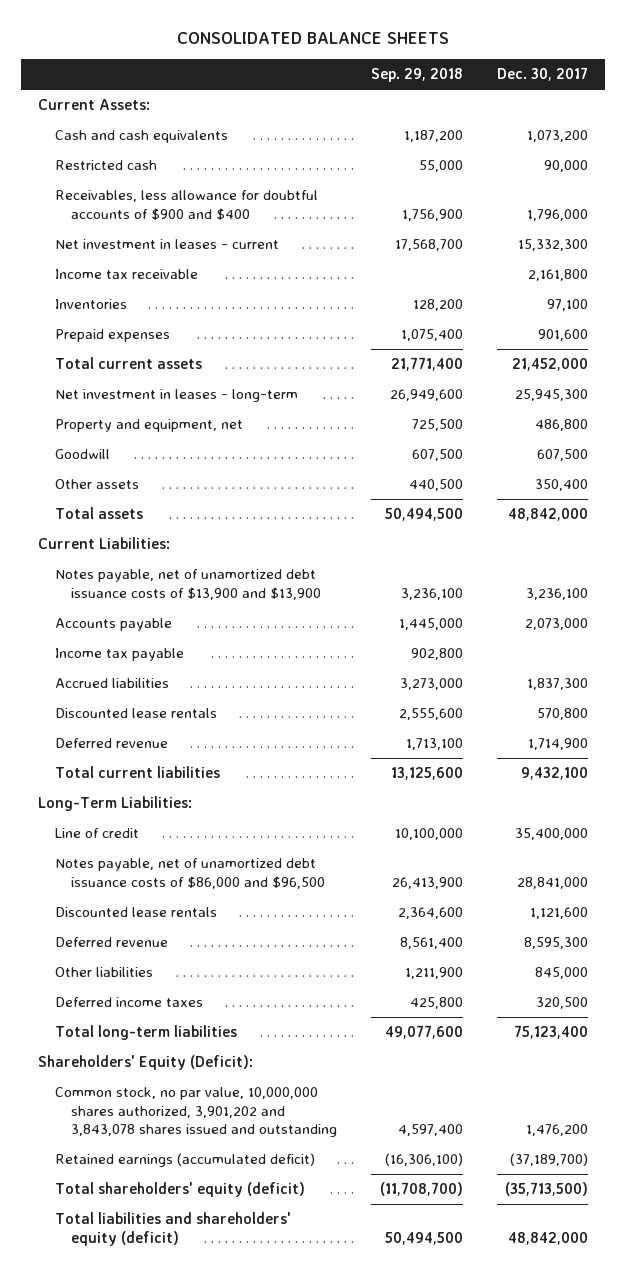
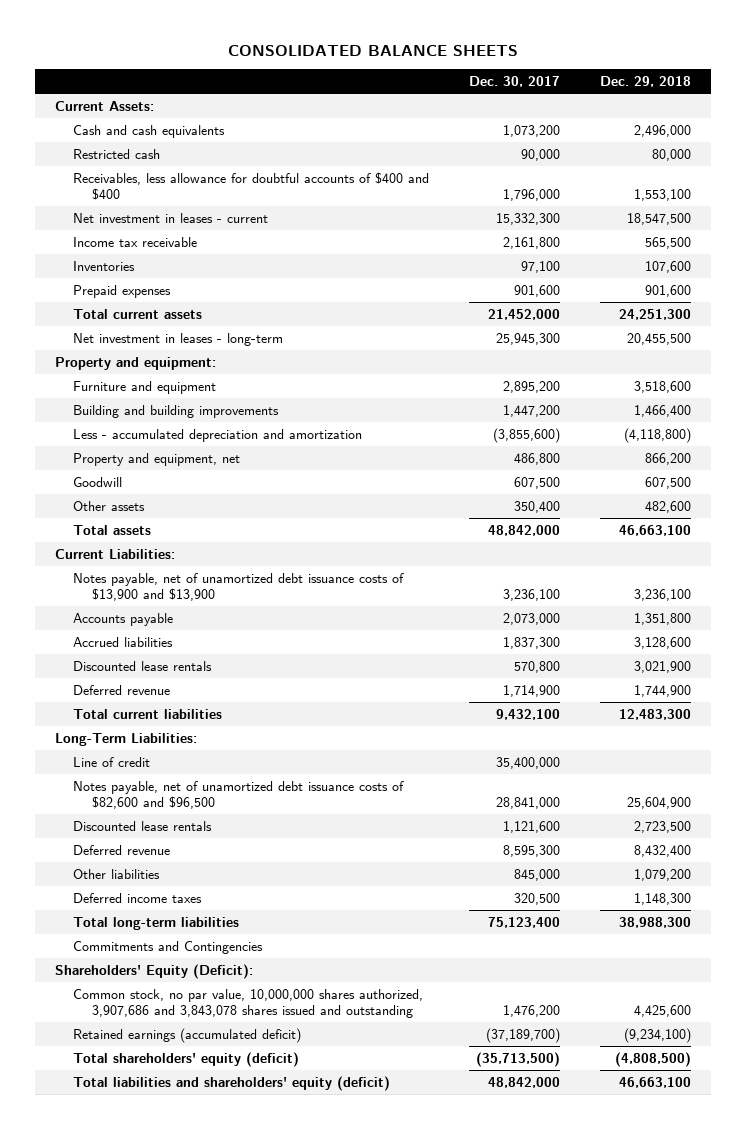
[371,67,464,82] Sep. 29, 2018 -> none
none -> [600,75,692,87] Dec. 29, 2018
[54,190,318,220] Receivables, less allowance for doubtful accounts of $900 and $400 -> [73,171,430,200] Receivables, less allowance for doubtful accounts of $400 and $400
none -> [55,356,217,370] Property and equipment:
none -> [73,380,217,394] Furniture and equipment
none -> [73,404,280,418] Building and building improvements
none -> [73,428,363,442] Less - accumulated depreciation and amortization
[54,648,184,662] Income tax payable -> none
[54,858,326,889] Notes payable, net of unamortized debt issuance costs of $86,000 and $96,500 -> [73,780,405,809] Notes payable, net of unamortized debt issuance costs of $82,600 and $96,500
none -> [73,940,264,954] Commitments and Contingencies
[54,1087,338,1138] Common stock, no par value, 10,000,000 shares authorized, 3,901,202 and 3,843,078 shares issued and outstanding -> [73,988,424,1018] Common stock, no par value, 10,000,000 shares authorized, 3,907,686 and 3,843,078 shares issued and outstanding

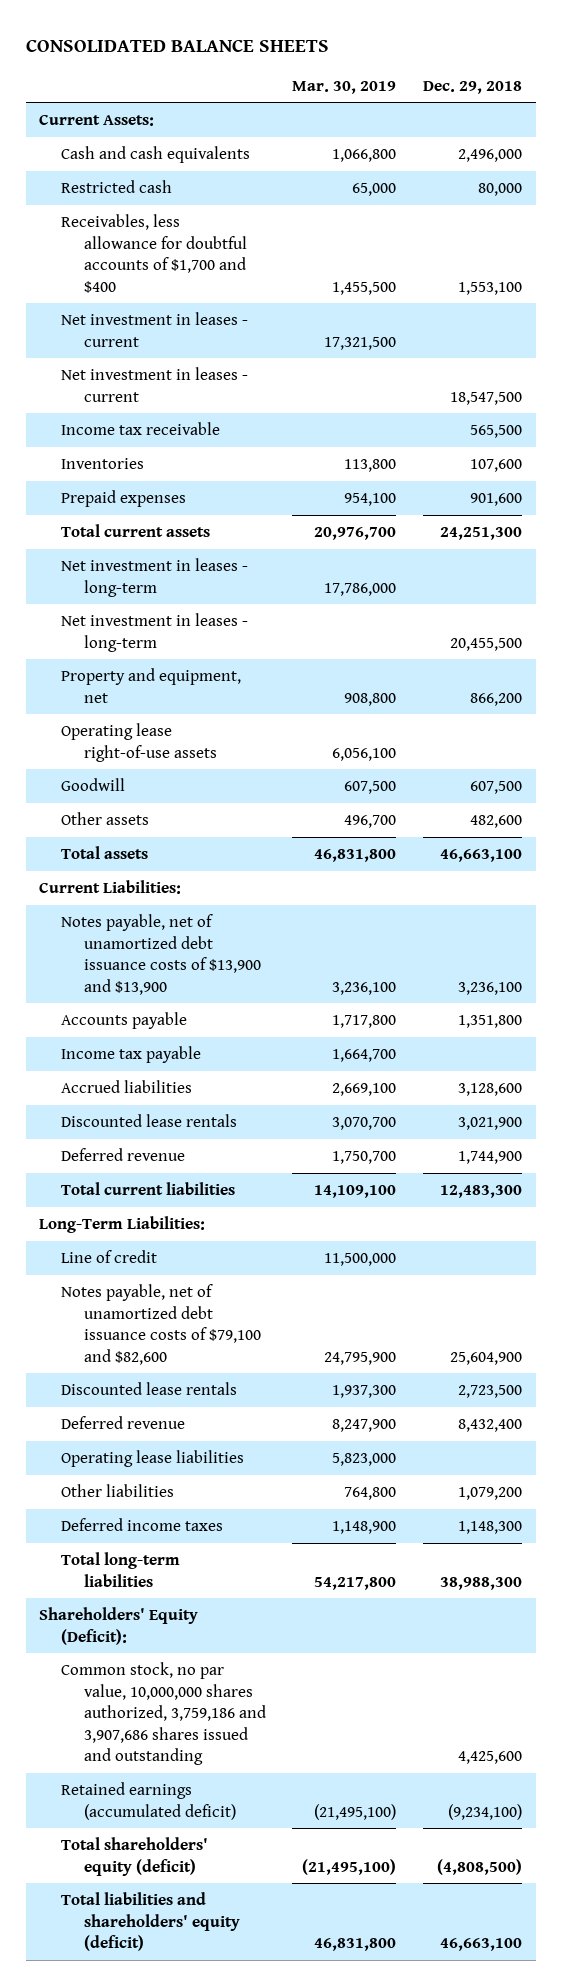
[469,75,561,87] Dec. 30, 2017 -> none
none -> [292,80,397,94] Mar. 30, 2019
[73,171,430,200] Receivables, less allowance for doubtful accounts of $400 and $400 -> [61,214,247,293] Receivables, less allowance for doubtful accounts of $1,700 and $400
none -> [61,312,249,347] Net investment in leases - current
none -> [61,558,249,597] Net investment in leases - long-term
[55,356,217,370] Property and equipment: -> none
[73,380,217,394] Furniture and equipment -> none
[73,404,280,418] Building and building improvements -> none
[73,428,363,442] Less - accumulated depreciation and amortization -> none
none -> [61,723,217,762] Operating lease right-of-use assets
none -> [61,1046,202,1064] Income tax payable
[73,780,405,809] Notes payable, net of unamortized debt issuance costs of $82,600 and $96,500 -> [61,1284,261,1365] Notes payable, net of unamortized debt issuance costs of $79,100 and $82,600
none -> [61,1450,245,1468] Operating lease liabilities
[73,940,264,954] Commitments and Contingencies -> none
[73,988,424,1018] Common stock, no par value, 10,000,000 shares authorized, 3,907,686 and 3,843,078 shares issued and outstanding -> [61,1662,266,1766] Common stock, no par value, 10,000,000 shares authorized, 3,759,186 and 3,907,686 shares issued and outstanding

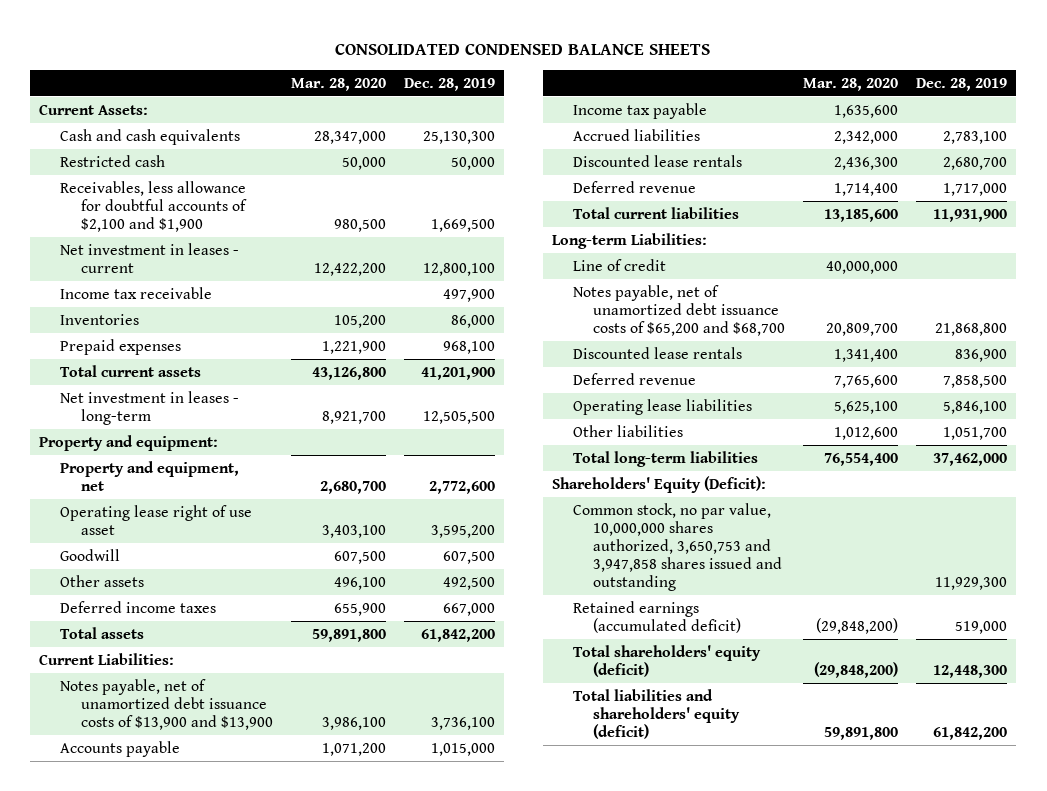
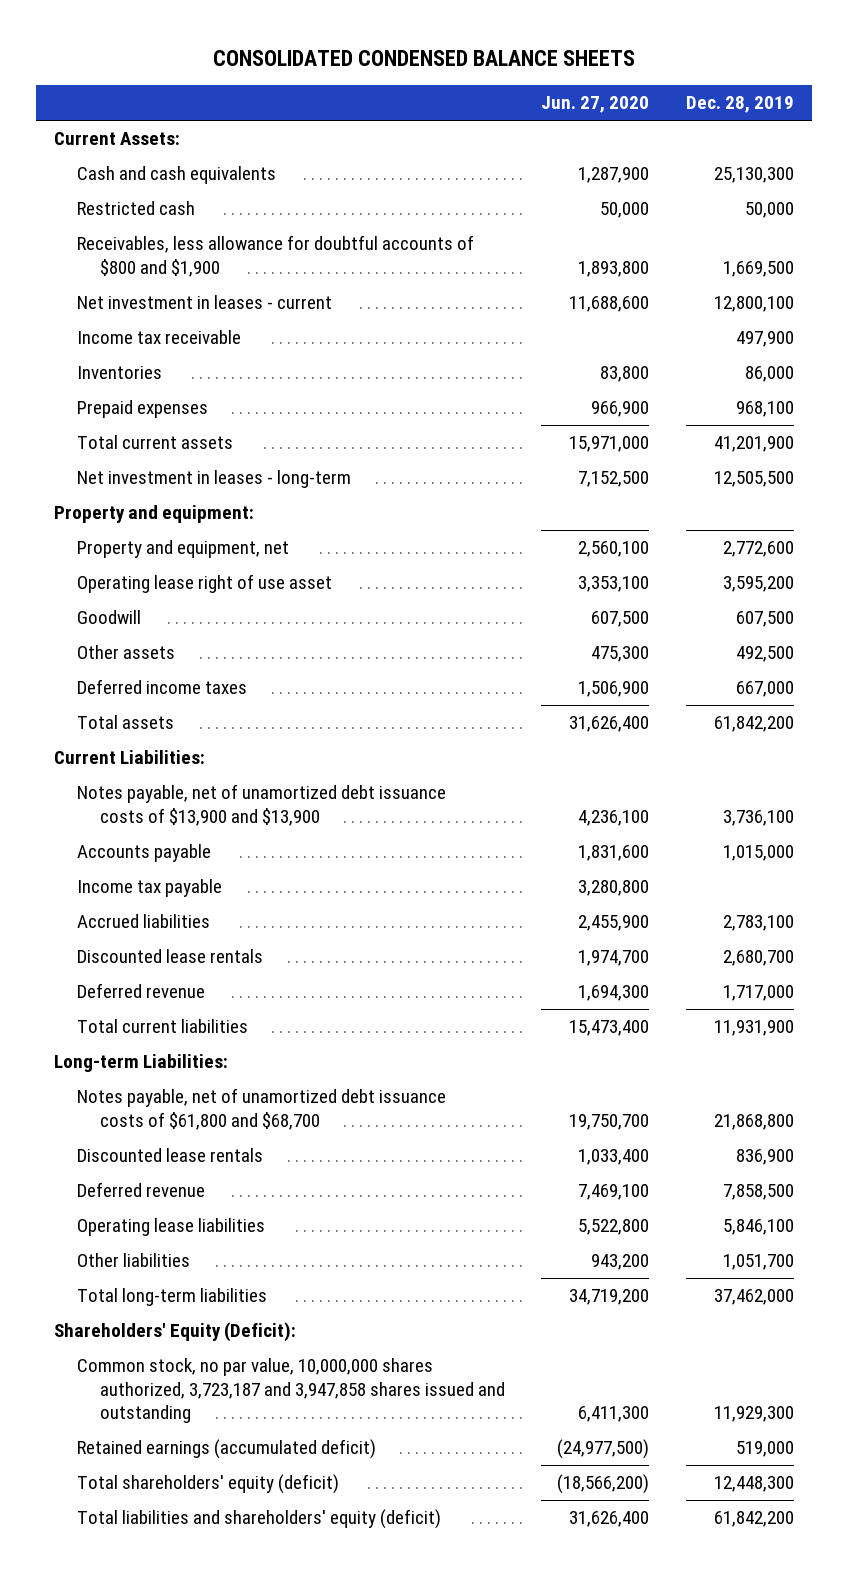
[290,77,386,91] Mar. 28, 2020 -> none
none -> [541,96,650,114] Jun. 27, 2020
[60,180,247,232] Receivables, less allowance for doubtful accounts of $2,100 and $1,900 -> [77,235,475,277] Receivables, less allowance for doubtful accounts of $800 and $1,900
[572,258,666,271] Line of credit -> none
[572,284,786,336] Notes payable, net of unamortized debt issuance costs of $65,200 and $68,700 -> [77,1088,447,1130] Notes payable, net of unamortized debt issuance costs of $61,800 and $68,700
[572,502,783,592] Common stock, no par value, 10,000,000 shares authorized, 3,650,753 and 3,947,858 shares issued and outstanding -> [77,1358,505,1423] Common stock, no par value, 10,000,000 shares authorized, 3,723,187 and 3,947,858 shares issued and outstanding

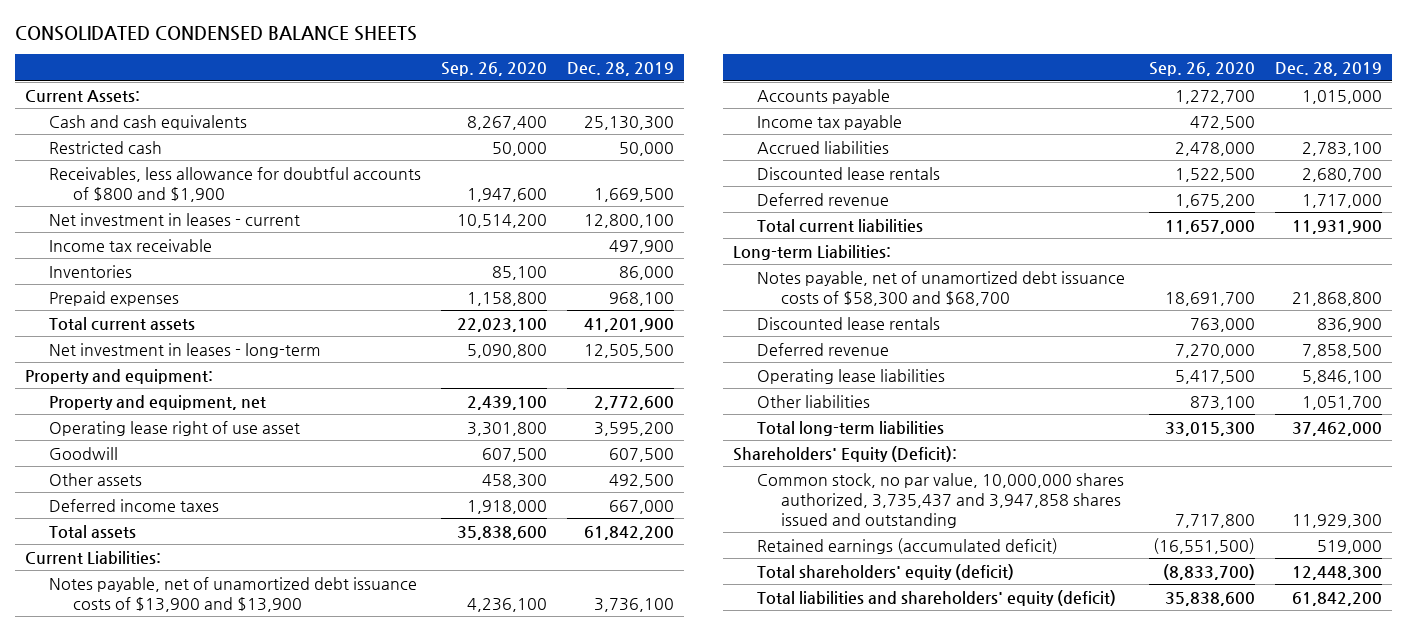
[541,96,650,114] Jun. 27, 2020 -> none
none -> [440,61,547,76] Sep. 26, 2020
[77,1088,447,1130] Notes payable, net of unamortized debt issuance costs of $61,800 and $68,700 -> [756,270,1125,306] Notes payable, net of unamortized debt issuance costs of $58,300 and $68,700
[77,1358,505,1423] Common stock, no par value, 10,000,000 shares authorized, 3,723,187 and 3,947,858 shares issued and outstanding -> [756,472,1124,528] Common stock, no par value, 10,000,000 shares authorized, 3,735,437 and 3,947,858 shares issued and outstanding

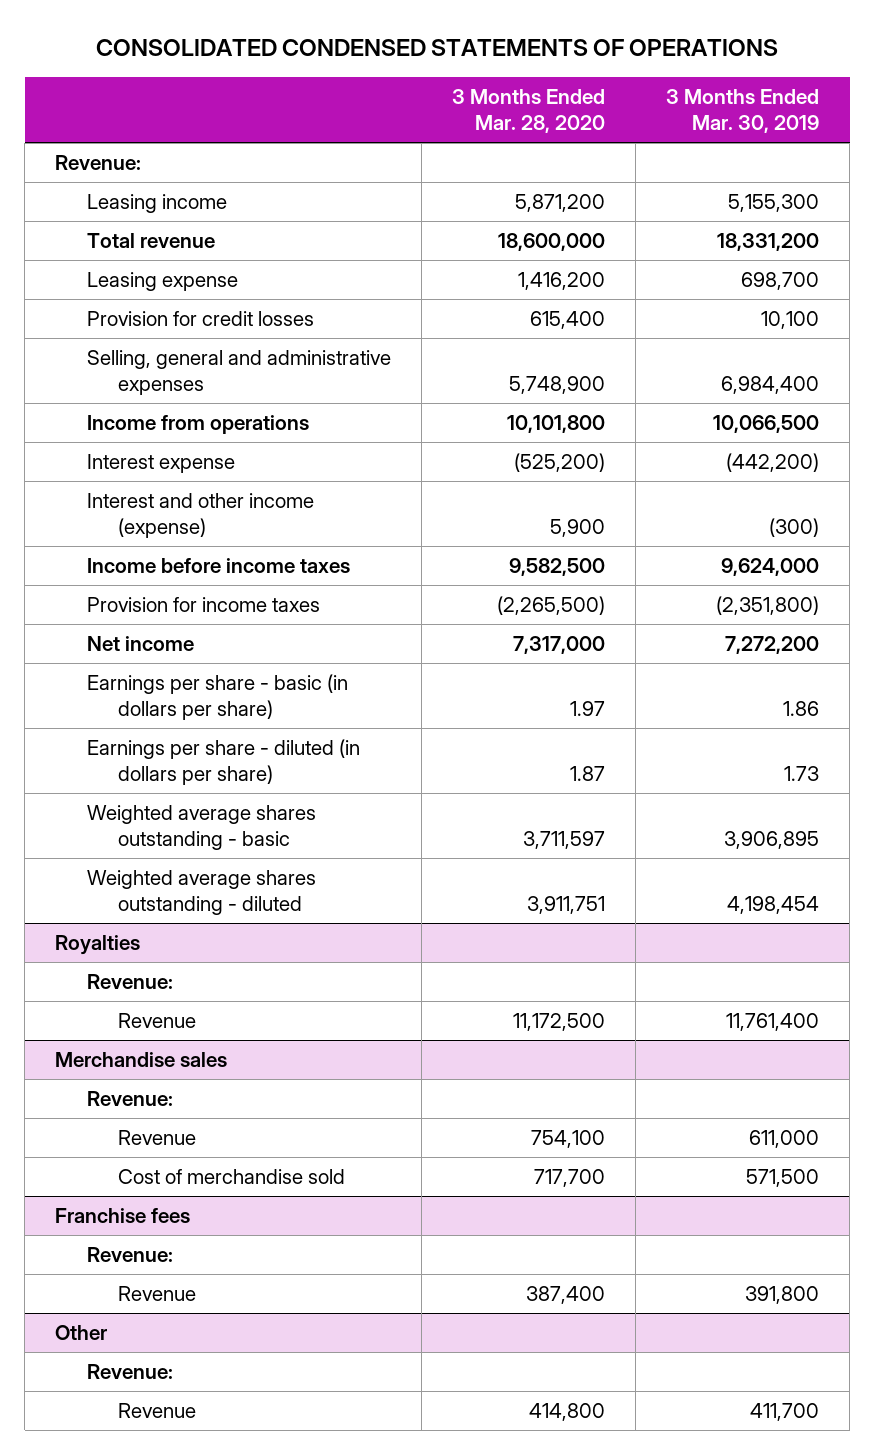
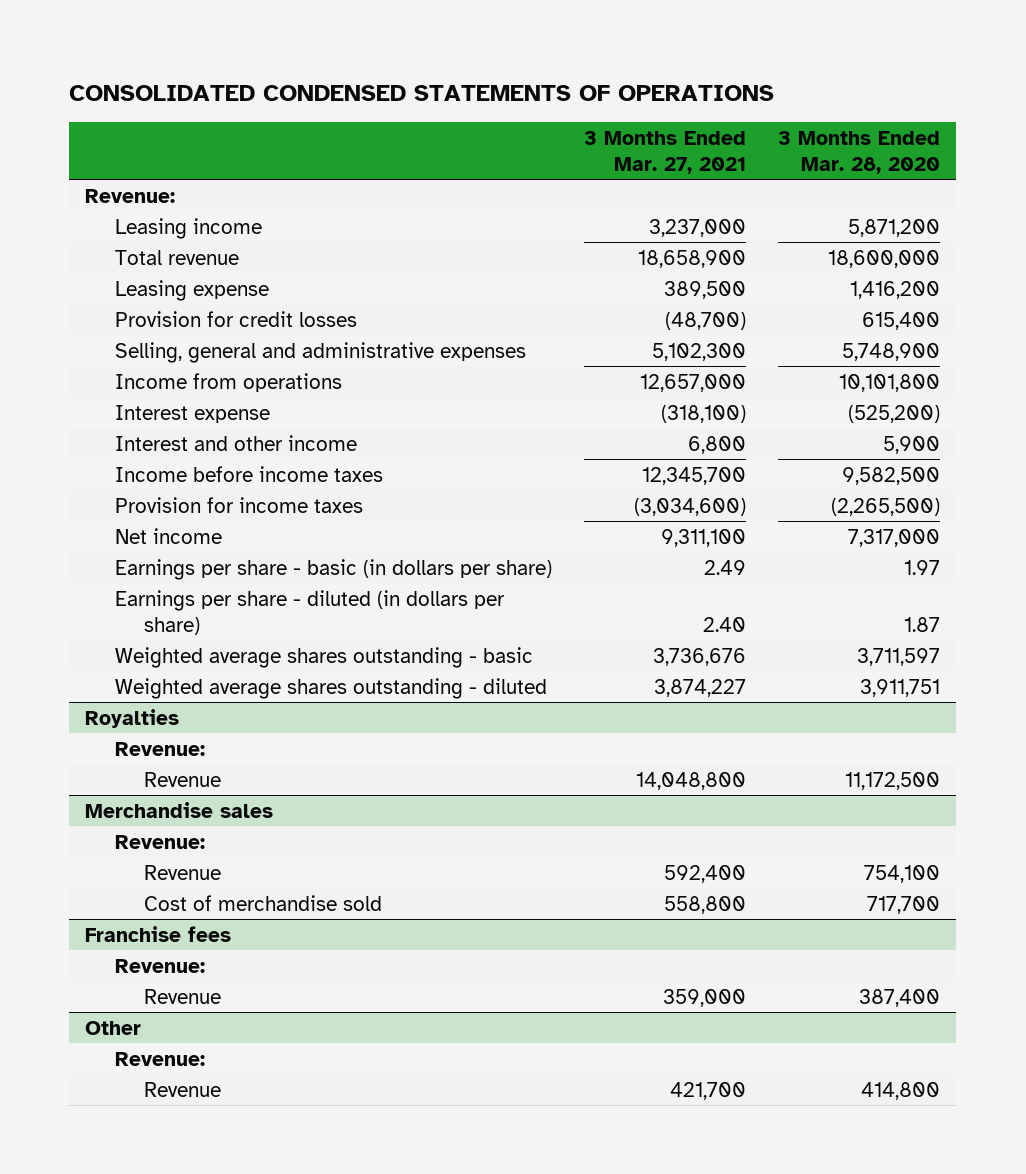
[665,89,819,133] 3 Months Ended Mar. 30, 2019 -> none
none -> [584,130,747,174] 3 Months Ended Mar. 27, 2021
[86,493,314,538] Interest and other income (expense) -> [114,434,357,451] Interest and other income

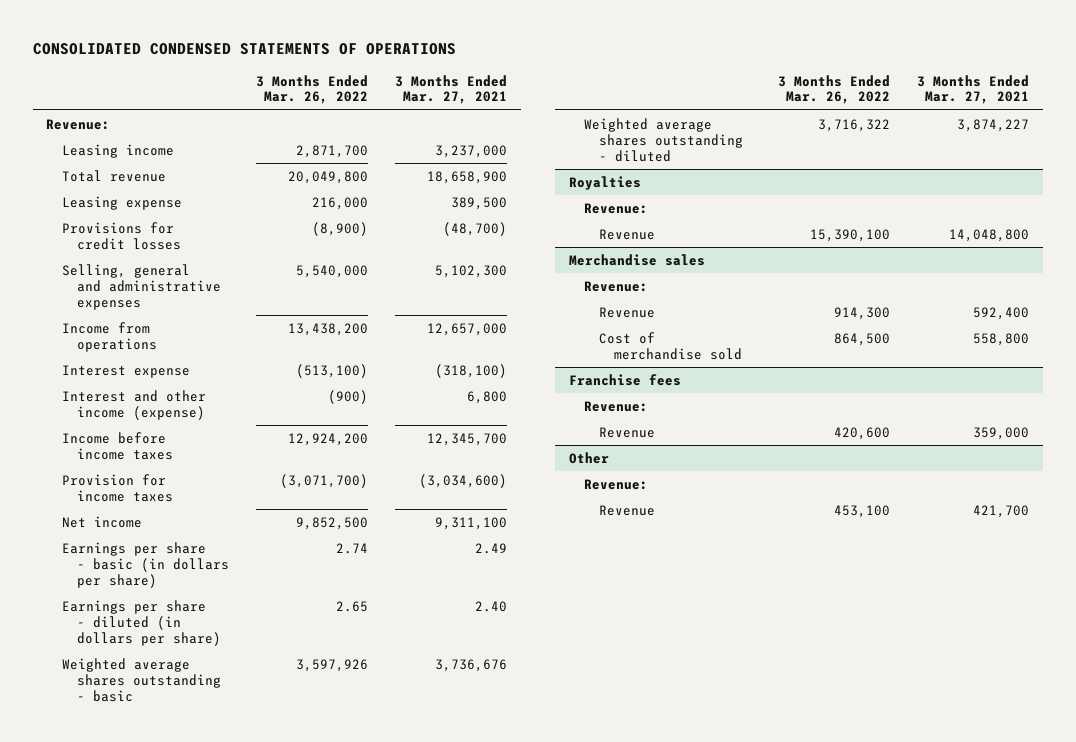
[778,130,941,174] 3 Months Ended Mar. 28, 2020 -> none
none -> [256,74,369,105] 3 Months Ended Mar. 26, 2022
[114,310,357,327] Provision for credit losses -> [61,221,181,250] Provisions for credit losses
[114,434,357,451] Interest and other income -> [61,389,206,420] Interest and other income (expense)

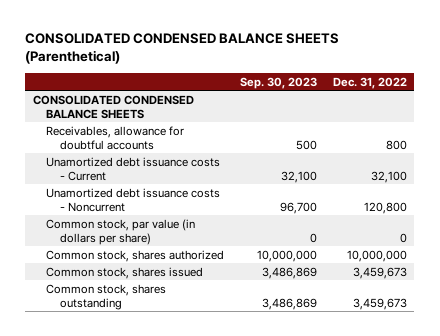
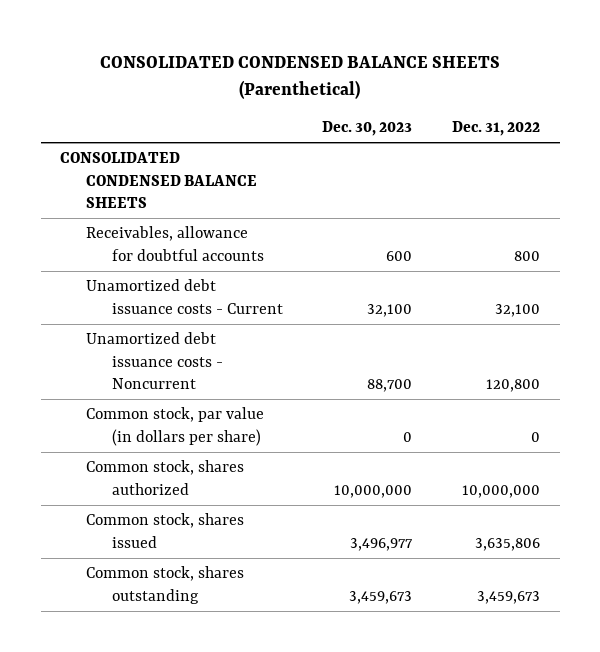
[239,76,317,89] Sep. 30, 2023 -> none
none -> [322,121,413,137] Dec. 30, 2023
[352,266,407,279] 3,459,673 -> [474,537,540,551] 3,635,806

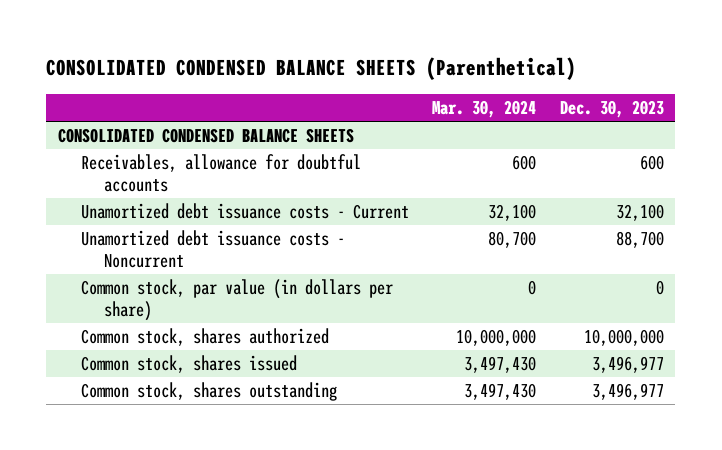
[451,121,540,137] Dec. 31, 2022 -> none
none -> [432,100,537,119] Mar. 30, 2024
[349,590,413,604] 3,459,673 -> [591,383,664,401] 3,496,977

